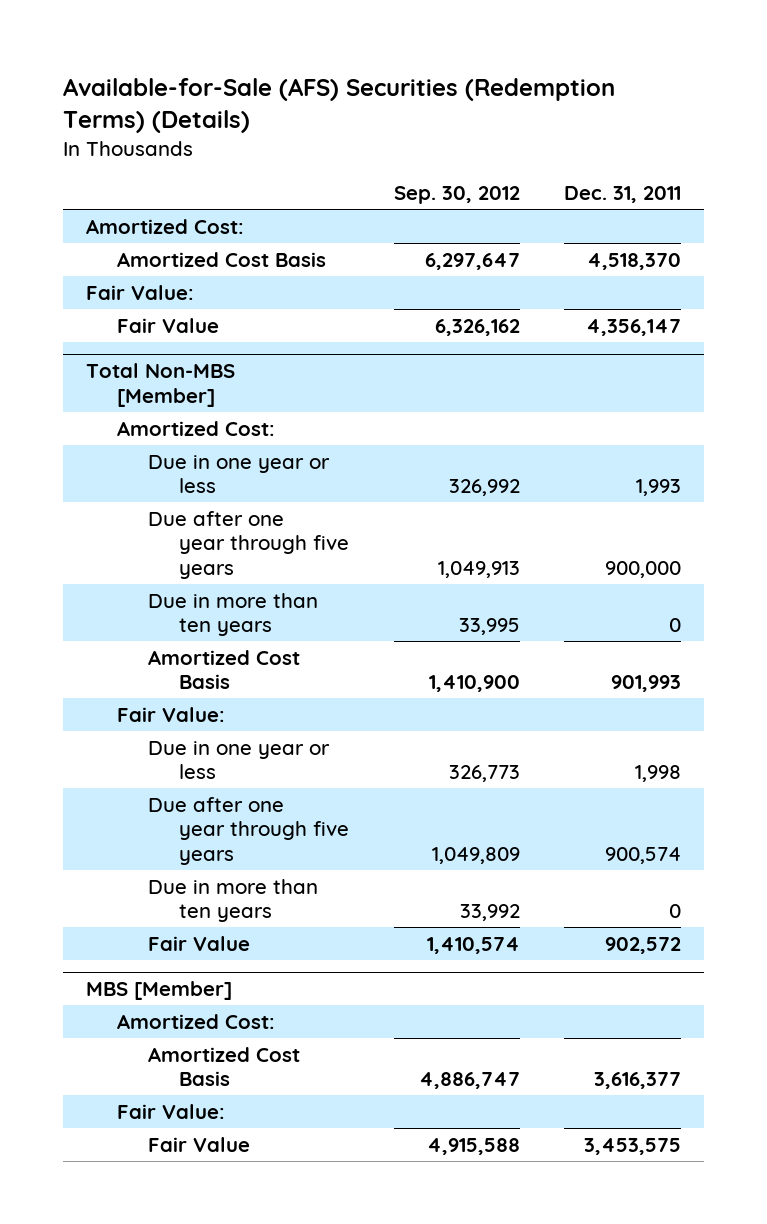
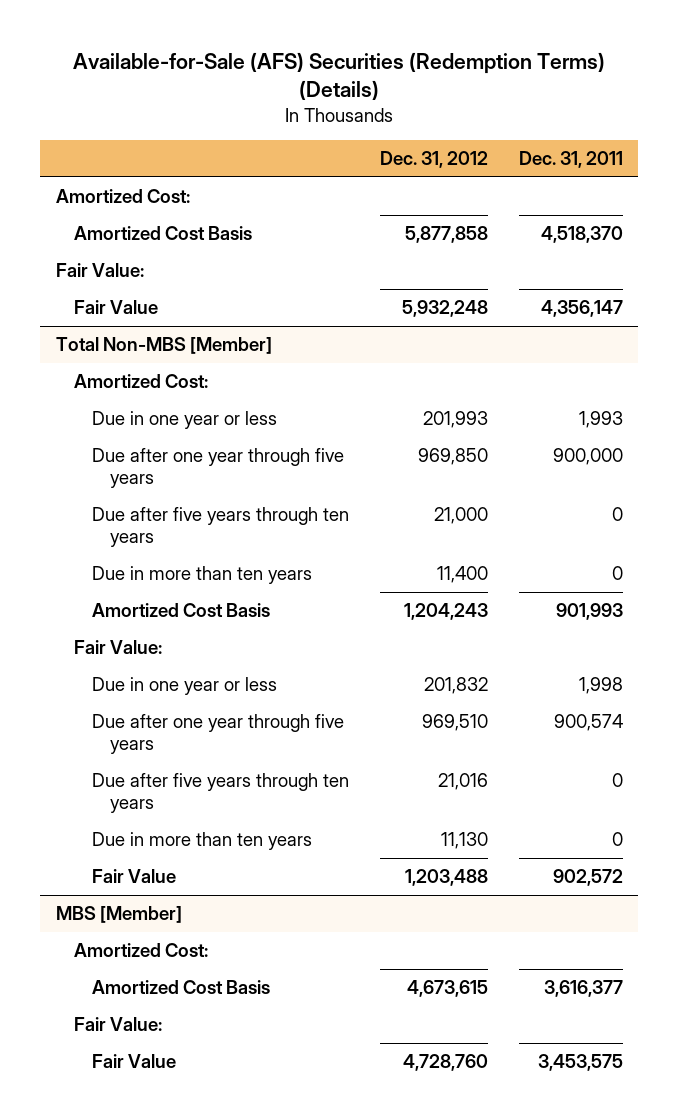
[393,186,520,205] Sep. 30, 2012 -> none
none -> [379,151,488,169] Dec. 31, 2012
none -> [91,506,349,548] Due after five years through ten years
none -> [91,772,349,814] Due after five years through ten years

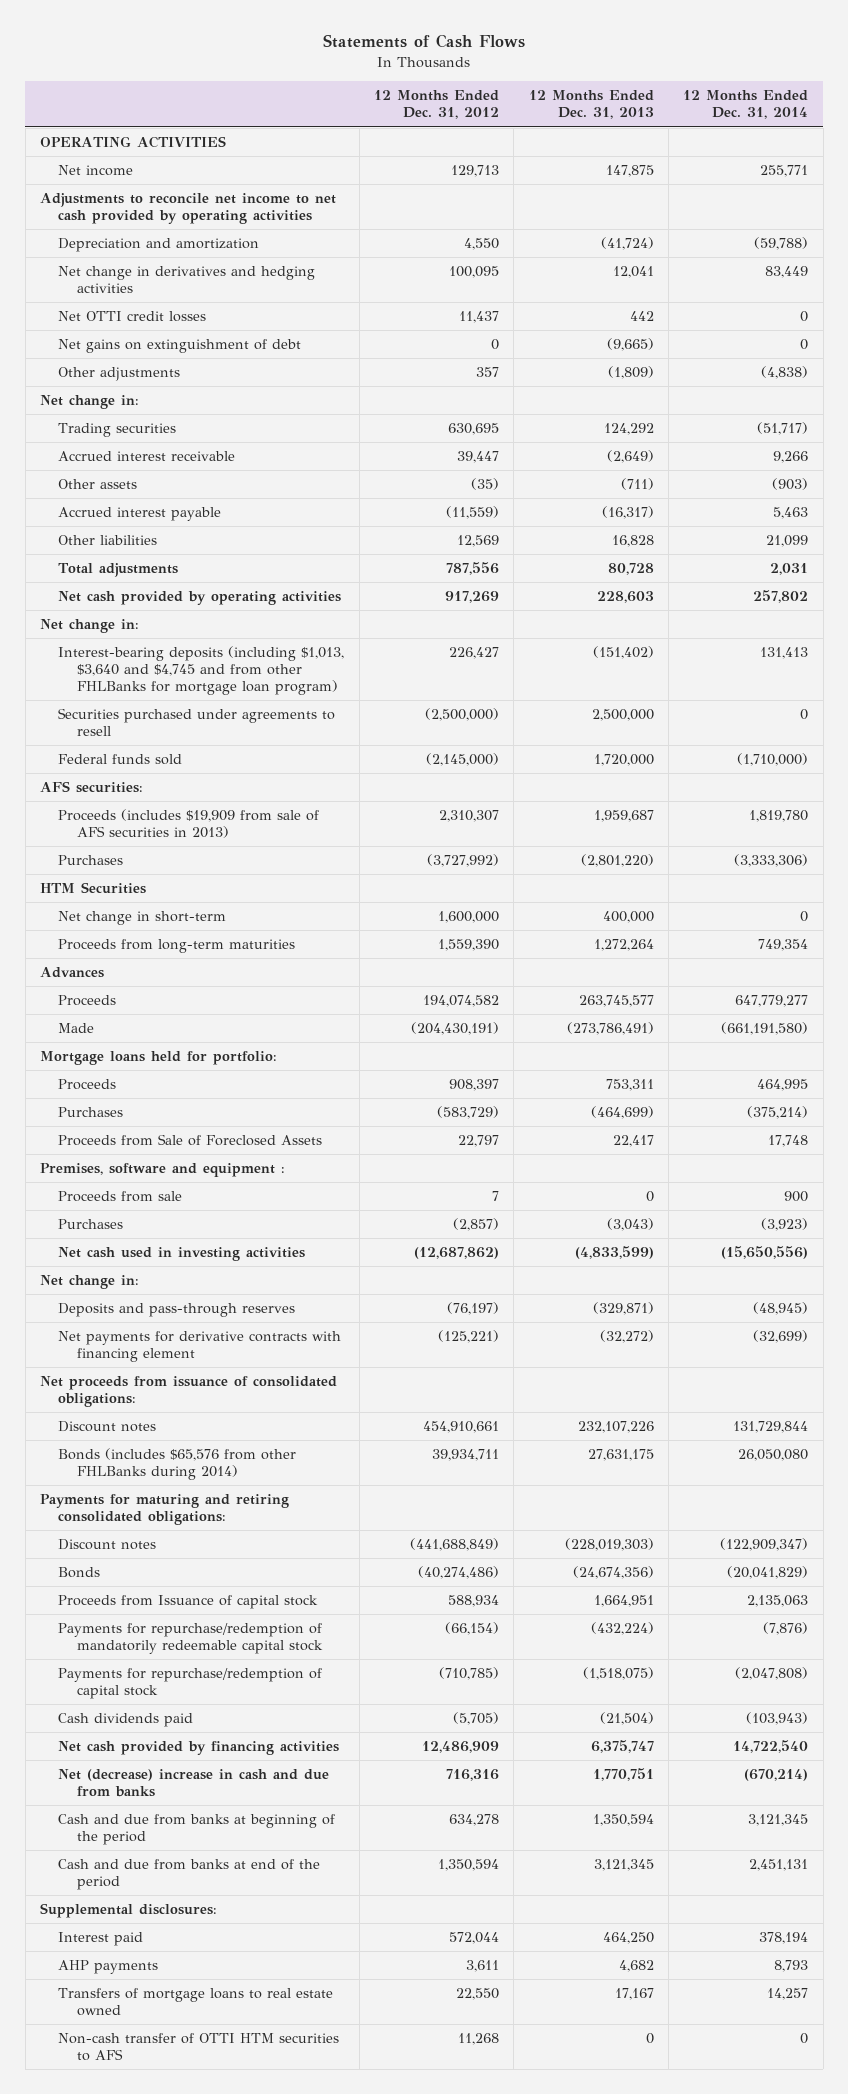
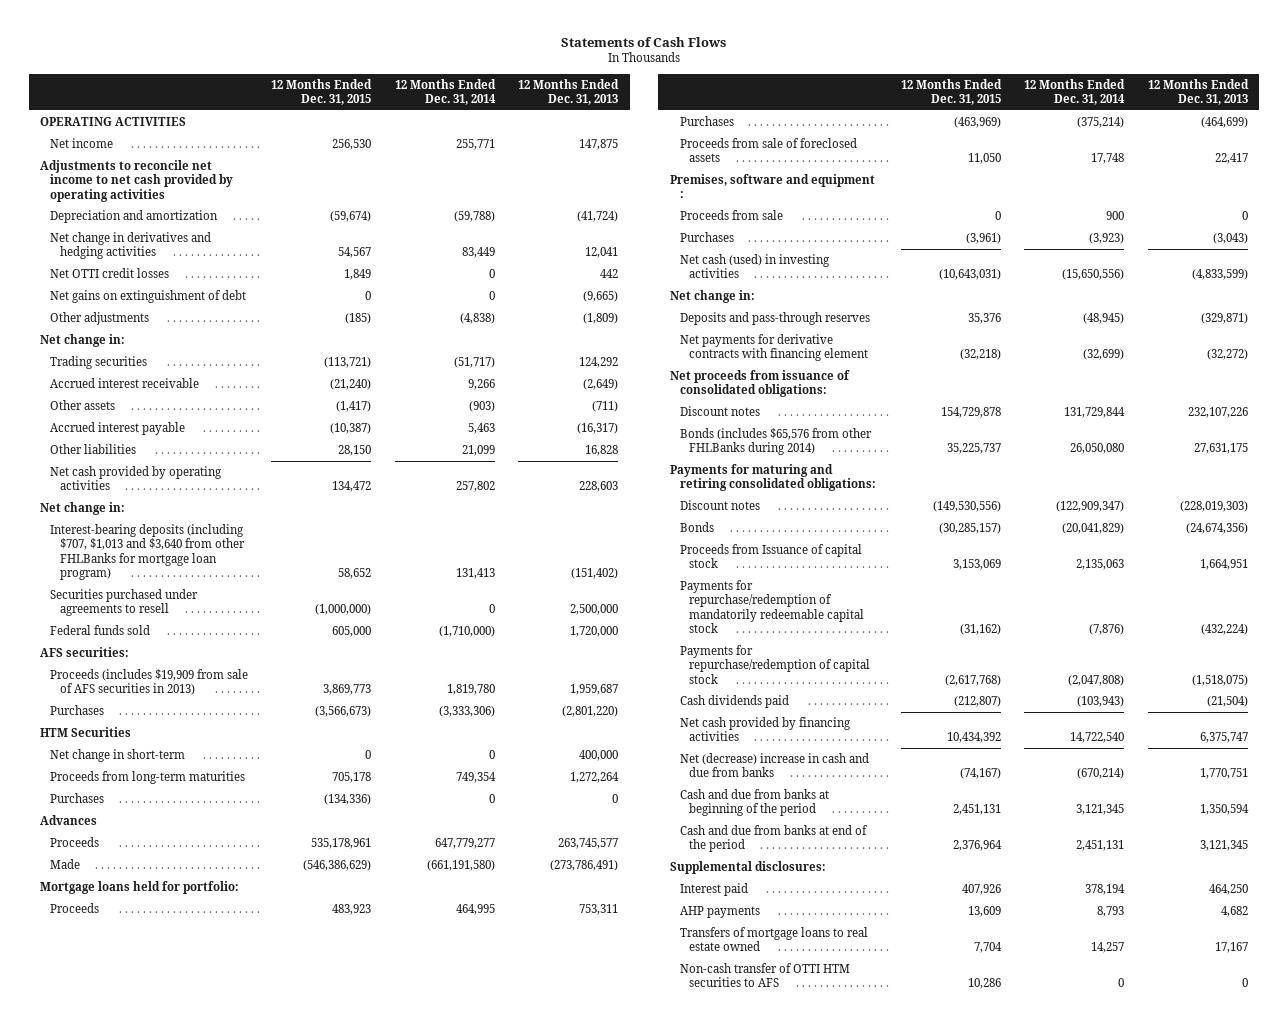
[374,90,500,120] 12 Months Ended Dec. 31, 2012 -> none
none -> [271,78,373,106] 12 Months Ended Dec. 31, 2015
[58,563,179,578] Total adjustments -> none
[58,646,345,696] Interest-bearing deposits (including $1,013, $3,640 and $4,745 and from other FHLBanks for mortgage loan program) -> [50,523,245,581] Interest-bearing deposits (including $707, $1,013 and $3,640 from other FHLBanks for mortgage loan program)
none -> [50,792,105,803] Purchases
[58,1134,323,1147] Proceeds from Sale of Foreclosed Assets -> [679,137,857,163] Proceeds from sale of foreclosed assets
[58,1247,306,1262] Net cash used in investing activities -> [679,253,830,279] Net cash (used) in investing activities

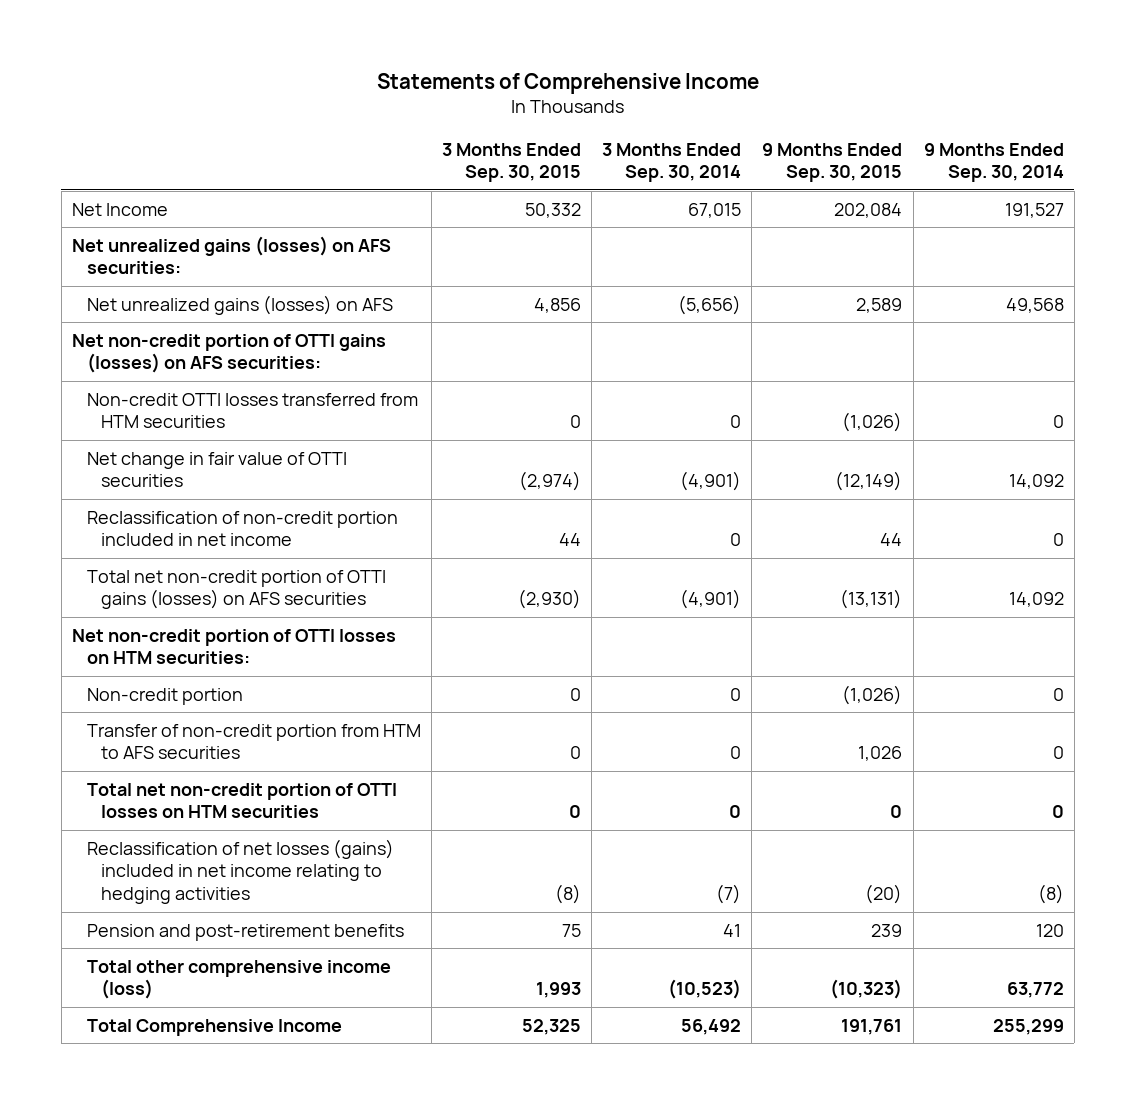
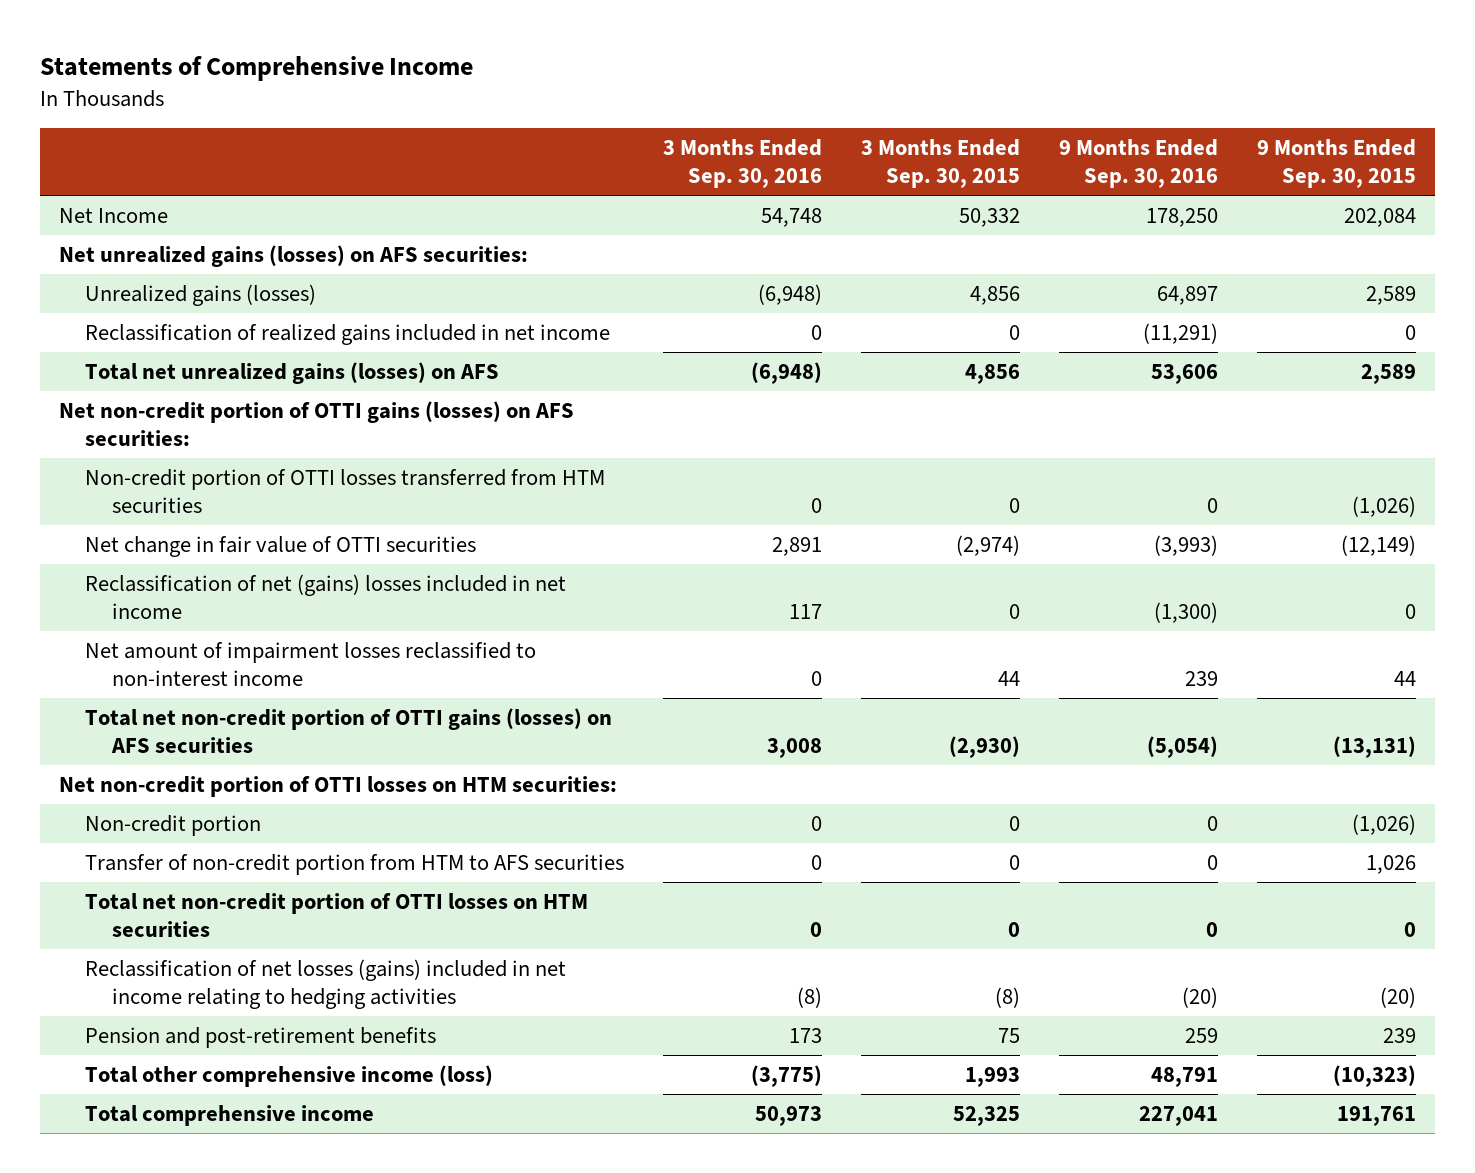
[602,142,742,183] 3 Months Ended Sep. 30, 2014 -> none
[923,142,1064,183] 9 Months Ended Sep. 30, 2014 -> none
none -> [663,139,823,189] 3 Months Ended Sep. 30, 2016
none -> [1058,139,1218,189] 9 Months Ended Sep. 30, 2016
[86,294,393,315] Net unrealized gains (losses) on AFS -> [85,284,317,307] Unrealized gains (losses)
none -> [85,324,611,346] Reclassification of realized gains included in net income
none -> [85,362,500,385] Total net unrealized gains (losses) on AFS
[86,392,418,429] Non-credit OTTI losses transferred from HTM securities -> [85,469,606,514] Non-credit portion of OTTI losses transferred from HTM securities
none -> [85,574,567,620] Reclassification of net (gains) losses included in net income
[86,510,398,547] Reclassification of non-credit portion included in net income -> [85,642,537,687] Net amount of impairment losses reclassified to non-interest income
[86,1018,342,1036] Total Comprehensive Income -> [85,1105,375,1127] Total comprehensive income

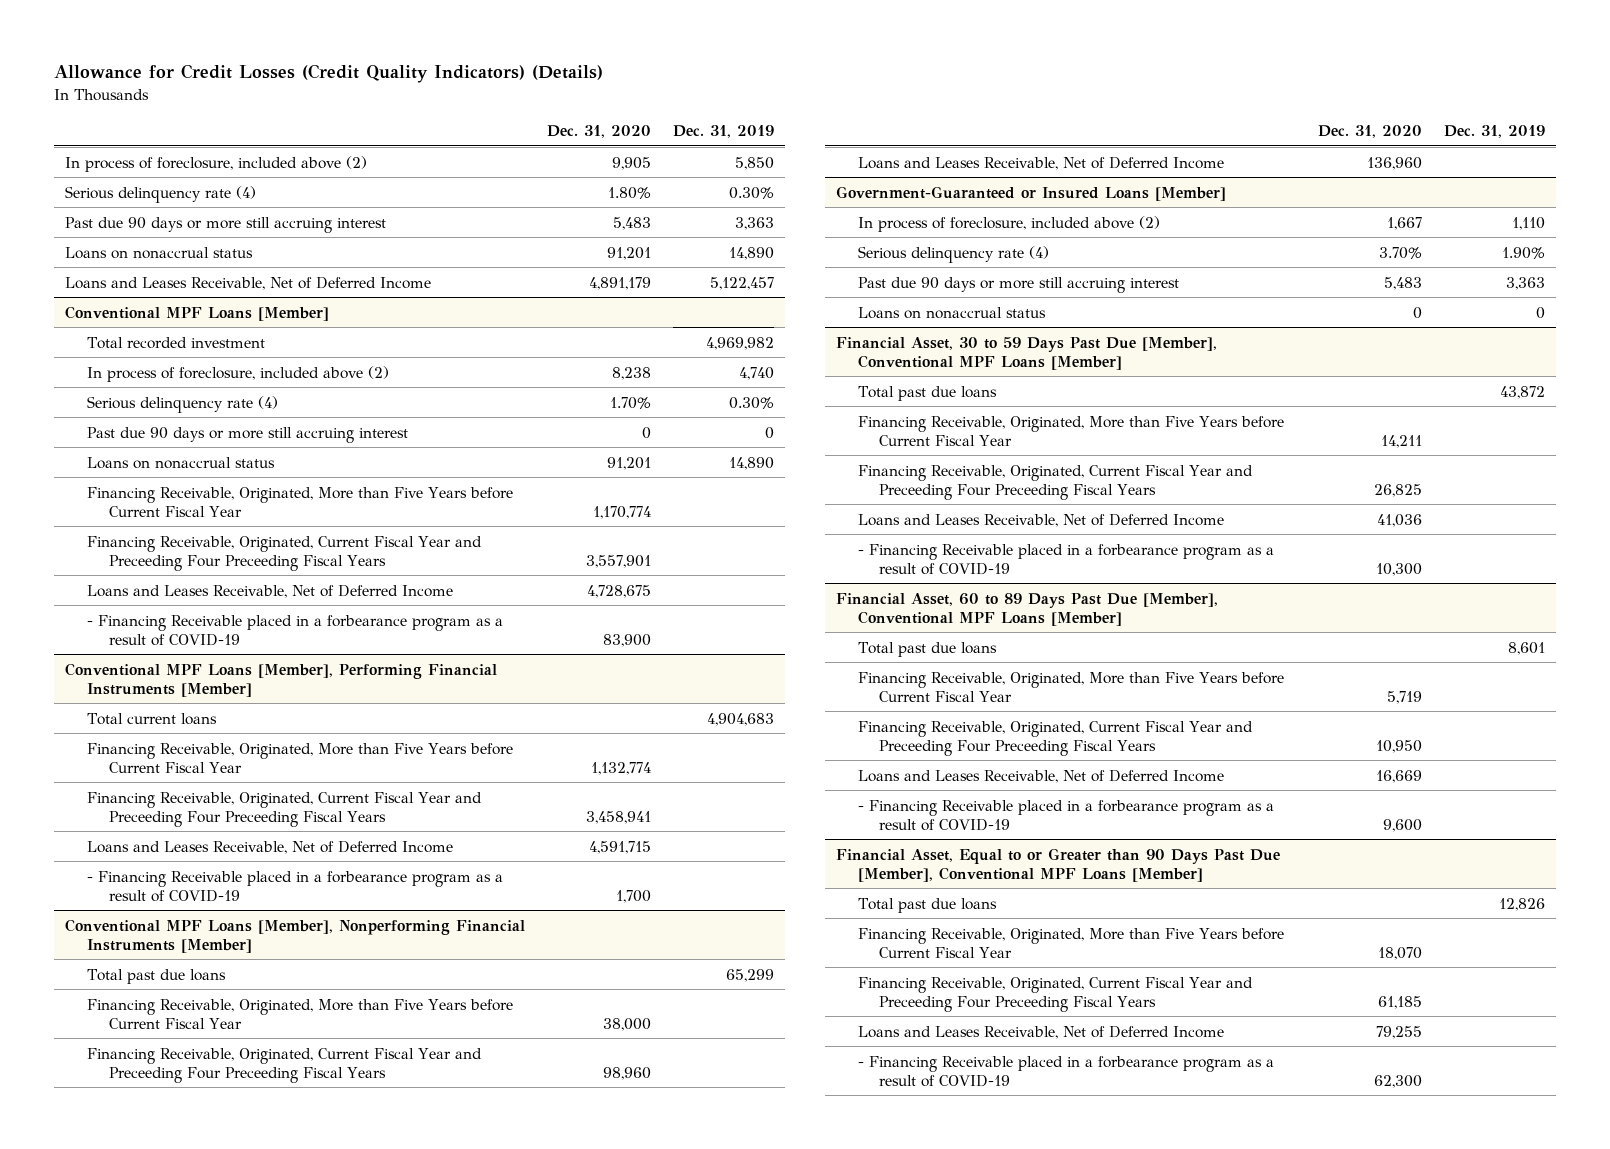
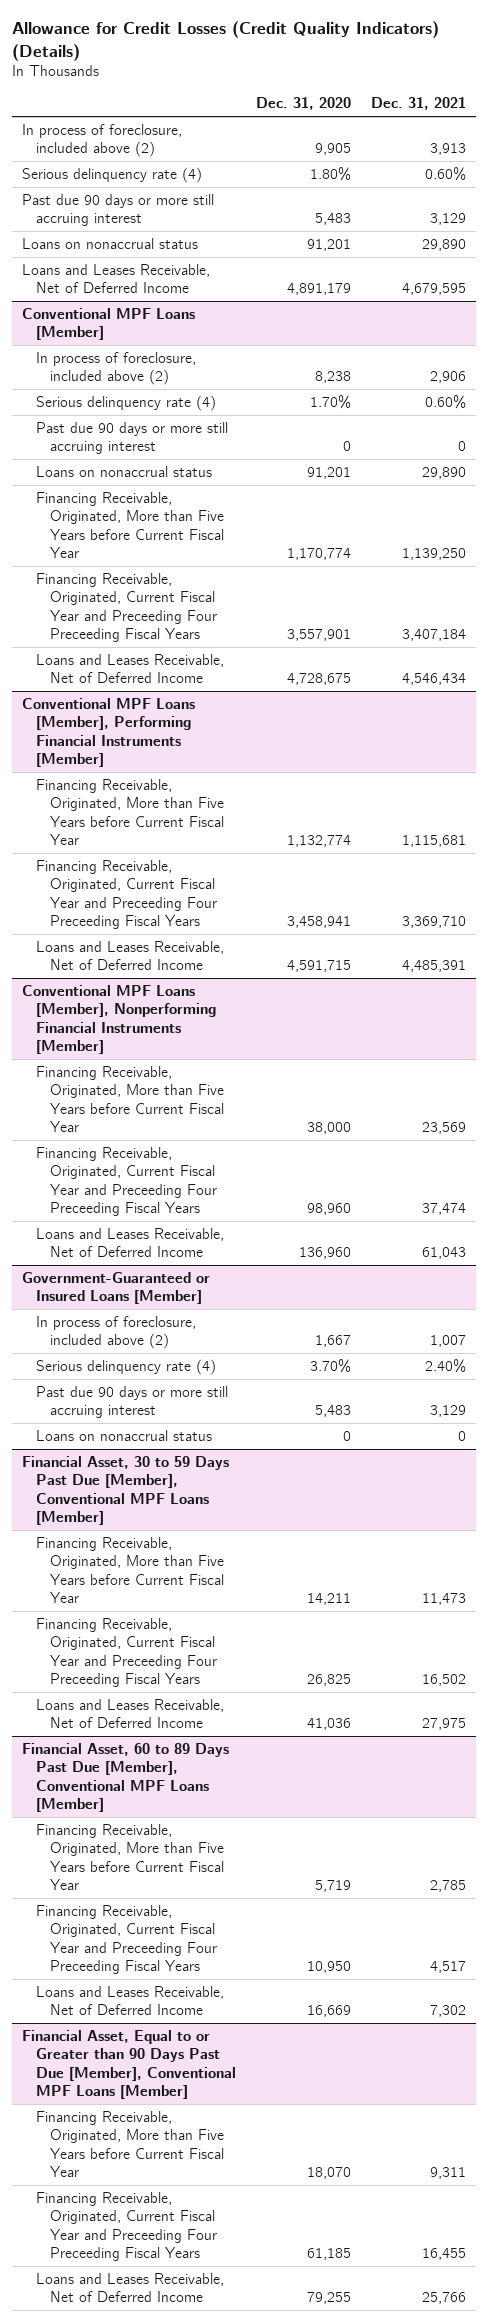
[673,124,775,138] Dec. 31, 2019 -> none
none -> [370,97,466,111] Dec. 31, 2021
[86,336,265,349] Total recorded investment -> none
[86,614,503,646] - Financing Receivable placed in a forbearance program as a result of COVID-19 -> none
[86,712,217,725] Total current loans -> none
[86,870,503,902] - Financing Receivable placed in a forbearance program as a result of COVID-19 -> none
[86,968,226,984] Total past due loans -> none
[857,385,997,401] Total past due loans -> none
[857,543,1274,575] - Financing Receivable placed in a forbearance program as a result of COVID-19 -> none
[857,641,997,657] Total past due loans -> none
[857,799,1274,831] - Financing Receivable placed in a forbearance program as a result of COVID-19 -> none
[857,897,997,913] Total past due loans -> none
[857,1055,1274,1087] - Financing Receivable placed in a forbearance program as a result of COVID-19 -> none

